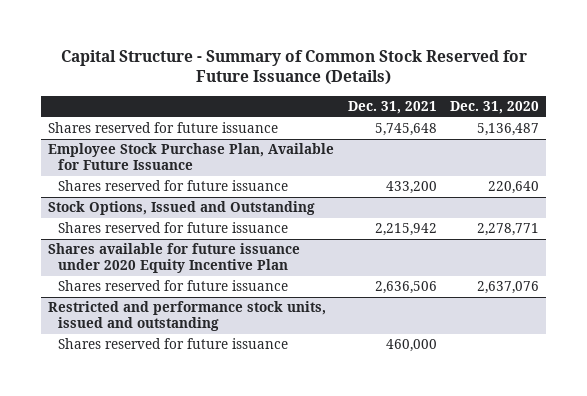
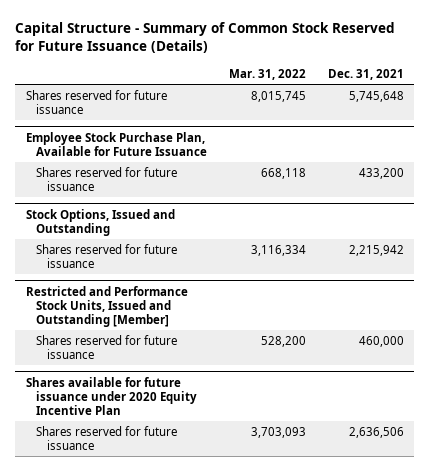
[450,100,540,114] Dec. 31, 2020 -> none
none -> [228,68,306,80] Mar. 31, 2022
none -> [25,285,188,327] Restricted and Performance Stock Units, Issued and Outstanding [Member]
none -> [36,334,178,359] Shares reserved for future issuance
[48,301,327,332] Restricted and performance stock units, issued and outstanding -> none
[58,338,289,350] Shares reserved for future issuance -> none

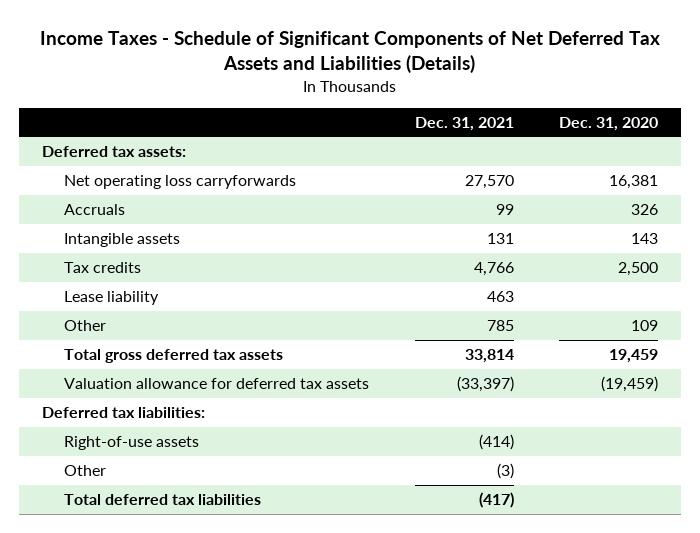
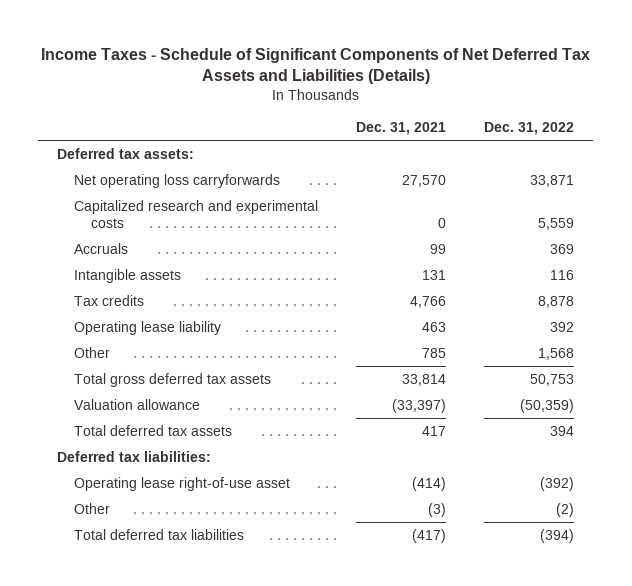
[558,116,658,131] Dec. 31, 2020 -> none
none -> [484,121,575,135] Dec. 31, 2022
none -> [74,199,319,229] Capitalized research and experimental costs
[64,291,160,306] Lease liability -> [74,320,222,335] Operating lease liability
[64,378,370,390] Valuation allowance for deferred tax assets -> [74,398,201,410] Valuation allowance
none -> [74,424,233,436] Total deferred tax assets
[64,436,200,451] Right-of-use assets -> [74,476,291,491] Operating lease right-of-use asset

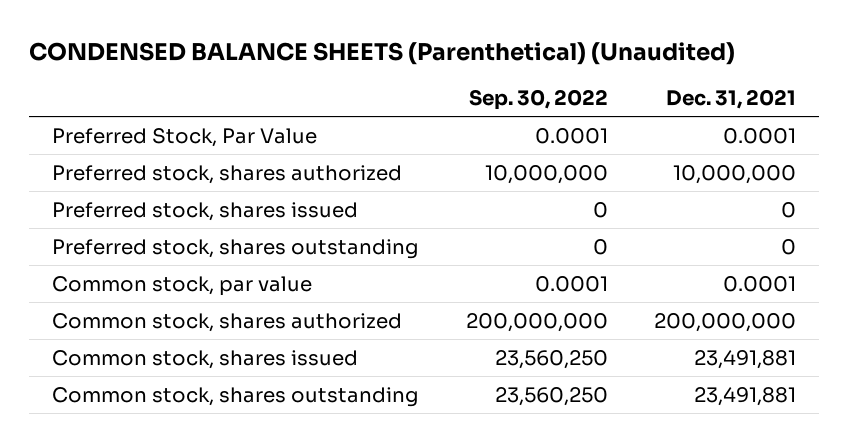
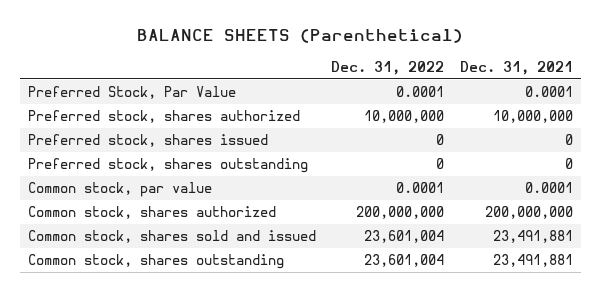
[28,41,735,65] CONDENSED BALANCE SHEETS (Parenthetical) (Unaudited) -> [137,28,464,43] BALANCE SHEETS (Parenthetical)
[468,88,608,110] Sep. 30, 2022 -> none
none -> [331,60,445,75] Dec. 31, 2022
[52,349,359,369] Common stock, shares issued -> [27,230,316,244] Common stock, shares sold and issued

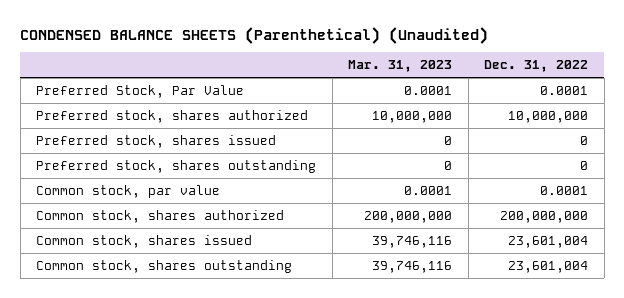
[137,28,464,43] BALANCE SHEETS (Parenthetical) -> [20,26,489,44] CONDENSED BALANCE SHEETS (Parenthetical) (Unaudited)
[459,60,573,75] Dec. 31, 2021 -> none
none -> [348,60,453,73] Mar. 31, 2023
[27,230,316,244] Common stock, shares sold and issued -> [36,234,253,248] Common stock, shares issued

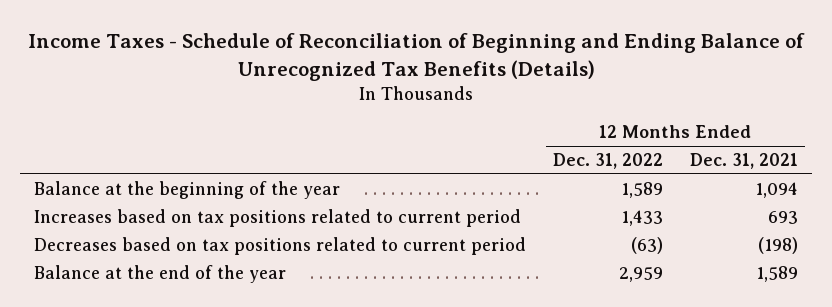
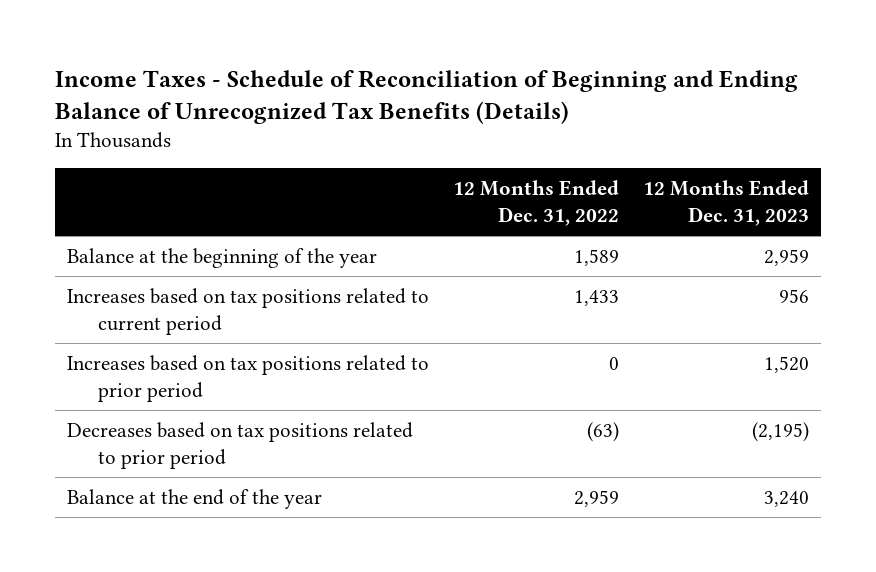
[689,153,798,170] Dec. 31, 2021 -> none
none -> [643,180,810,226] 12 Months Ended Dec. 31, 2023
none -> [66,354,429,402] Increases based on tax positions related to prior period
[33,237,526,256] Decreases based on tax positions related to current period -> [66,421,413,469] Decreases based on tax positions related to prior period

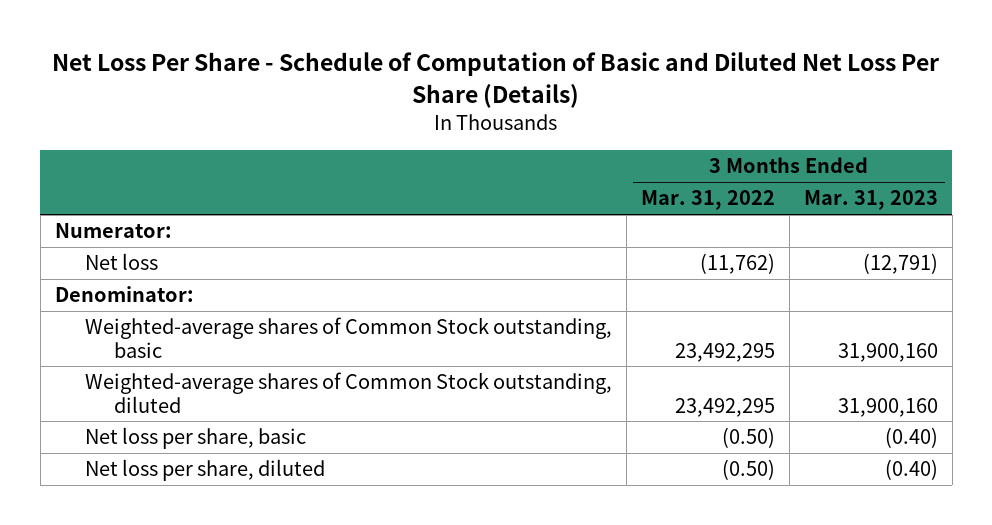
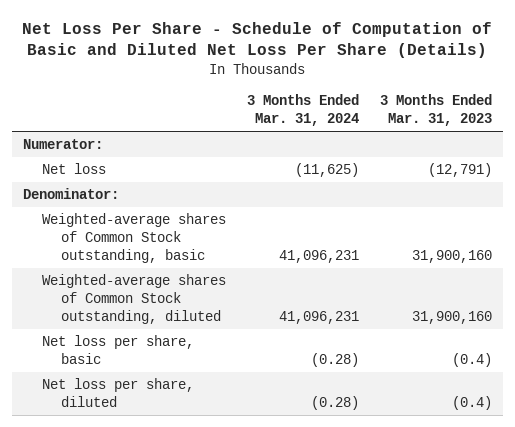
[640,190,775,211] Mar. 31, 2022 -> none
none -> [246,94,359,126] 3 Months Ended Mar. 31, 2024
[884,427,938,449] (0.40) -> [452,352,493,367] (0.4)
[884,459,938,481] (0.40) -> [452,395,493,410] (0.4)

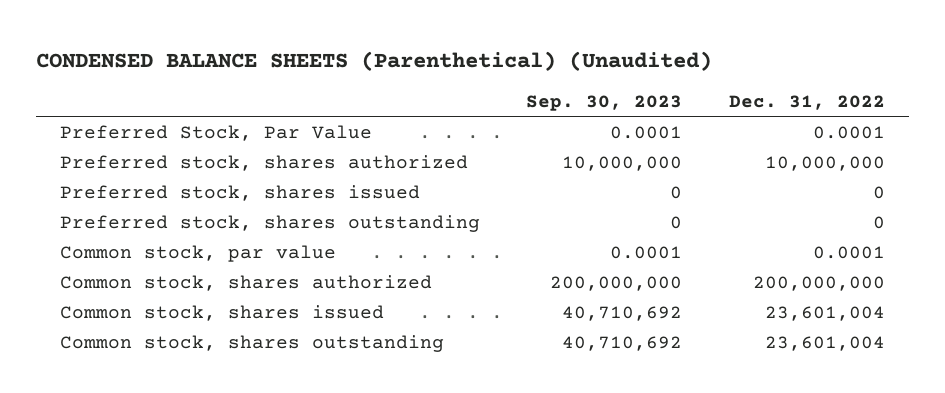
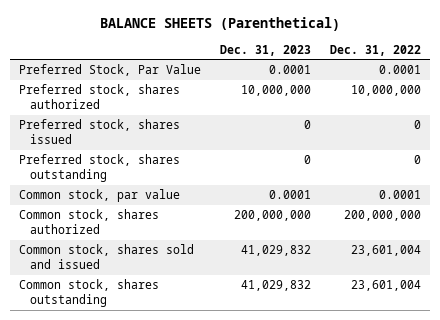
[36,50,713,71] CONDENSED BALANCE SHEETS (Parenthetical) (Unaudited) -> [99,16,340,31] BALANCE SHEETS (Parenthetical)
[526,94,683,111] Sep. 30, 2023 -> none
none -> [219,44,311,56] Dec. 31, 2023
[59,304,384,321] Common stock, shares issued -> [19,244,195,270] Common stock, shares sold and issued

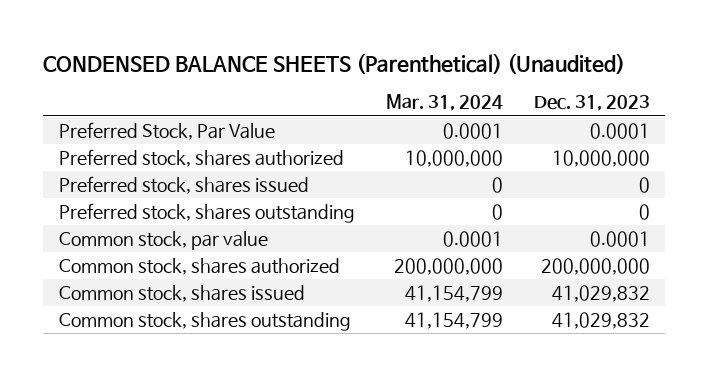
[99,16,340,31] BALANCE SHEETS (Parenthetical) -> [43,52,626,74] CONDENSED BALANCE SHEETS (Parenthetical) (Unaudited)
[329,44,421,56] Dec. 31, 2022 -> none
none -> [385,94,503,112] Mar. 31, 2024
[19,244,195,270] Common stock, shares sold and issued -> [58,284,305,302] Common stock, shares issued

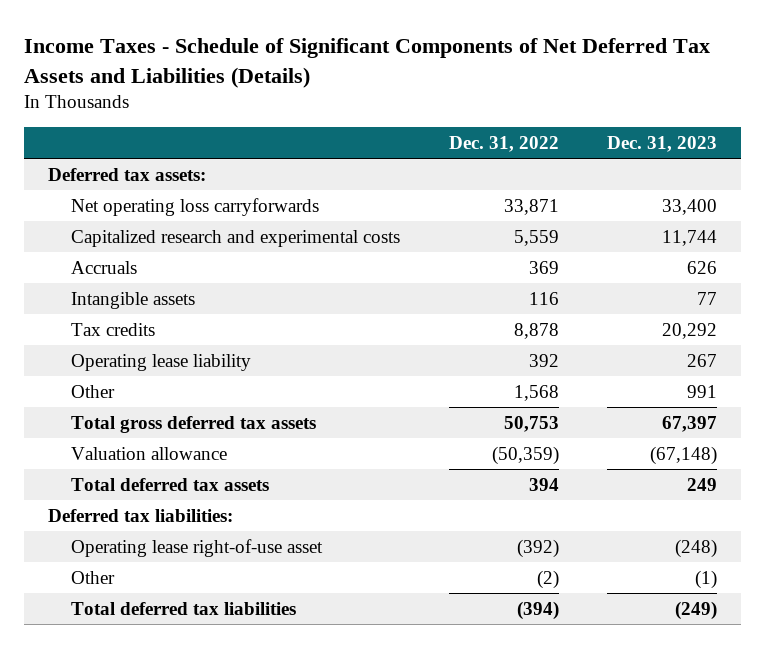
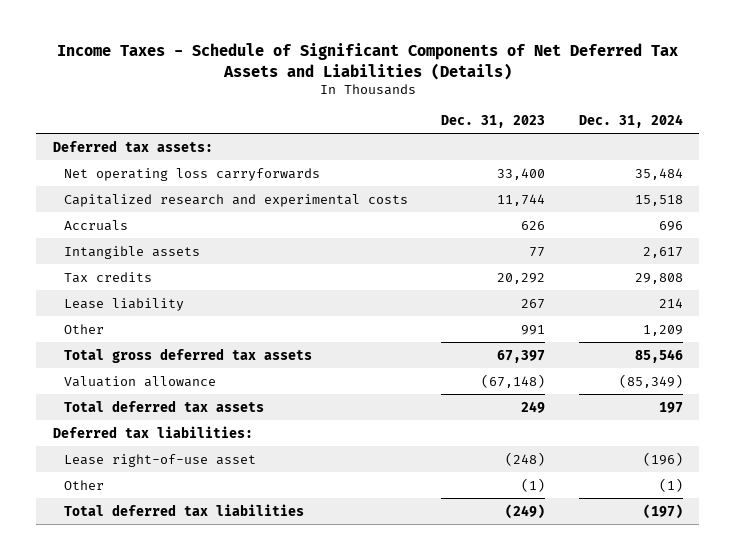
[448,135,559,152] Dec. 31, 2022 -> none
none -> [578,113,683,128] Dec. 31, 2024
[71,353,252,371] Operating lease liability -> [63,297,184,311] Lease liability
[71,538,324,557] Operating lease right-of-use asset -> [63,453,256,467] Lease right-of-use asset

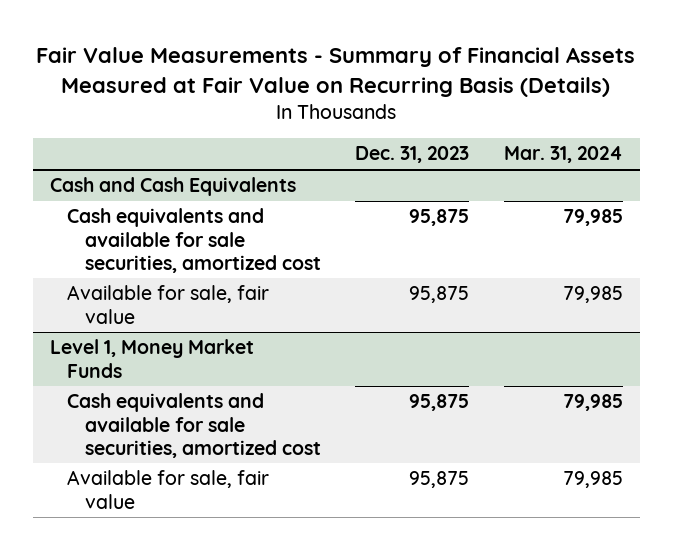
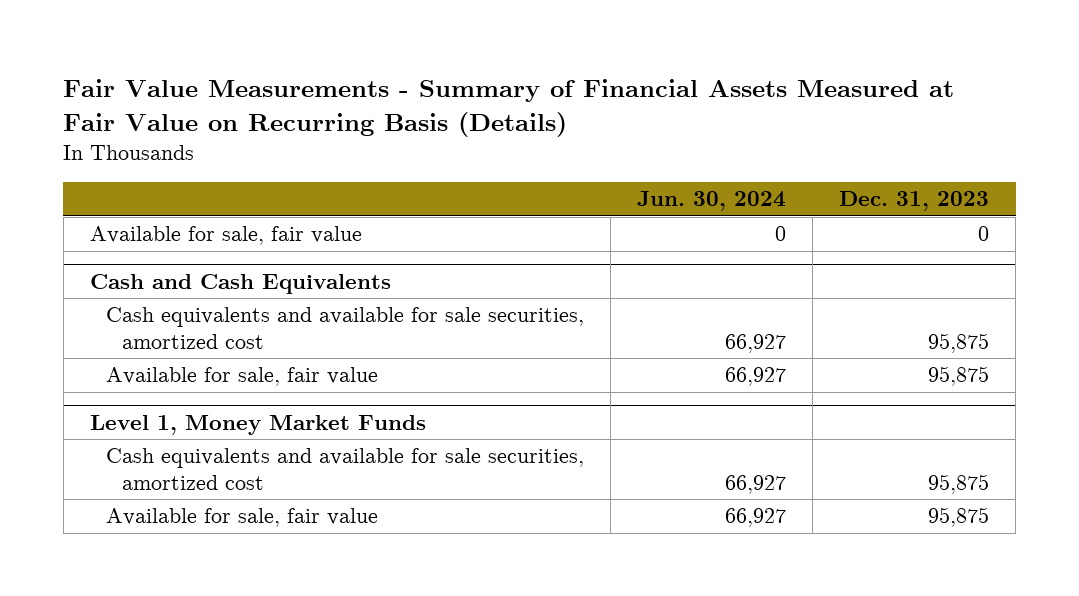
[503,146,623,164] Mar. 31, 2024 -> none
none -> [636,191,786,212] Jun. 30, 2024
none -> [89,226,362,246] Available for sale, fair value

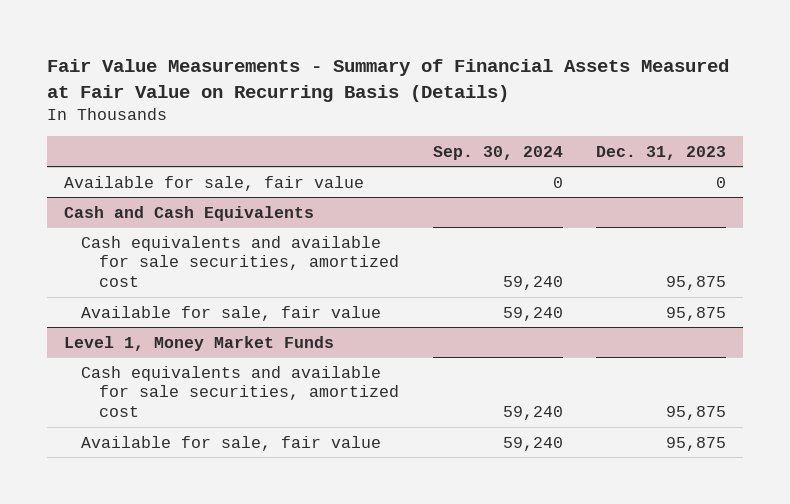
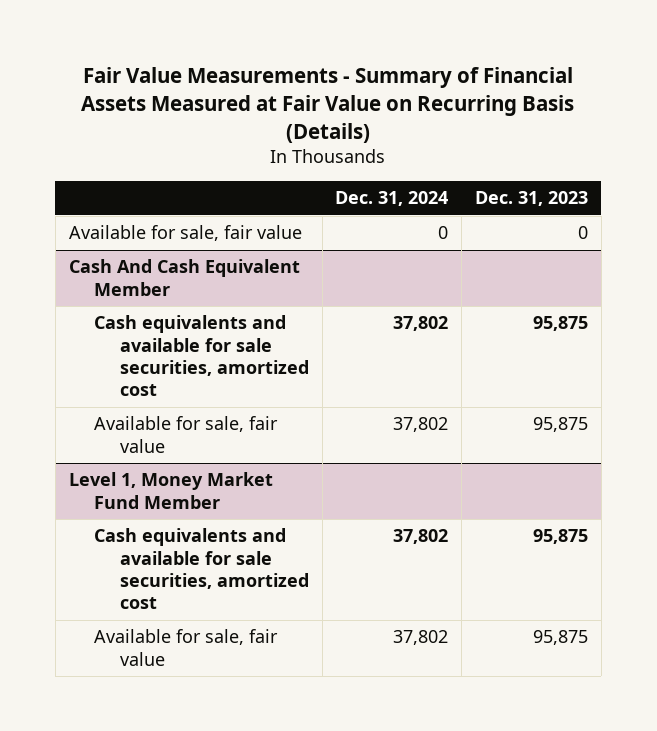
[432,145,563,160] Sep. 30, 2024 -> none
none -> [335,191,449,207] Dec. 31, 2024
[63,205,314,221] Cash and Cash Equivalents -> [68,259,300,296] Cash And Cash Equivalent Member
[63,335,334,351] Level 1, Money Market Funds -> [68,472,273,509] Level 1, Money Market Fund Member

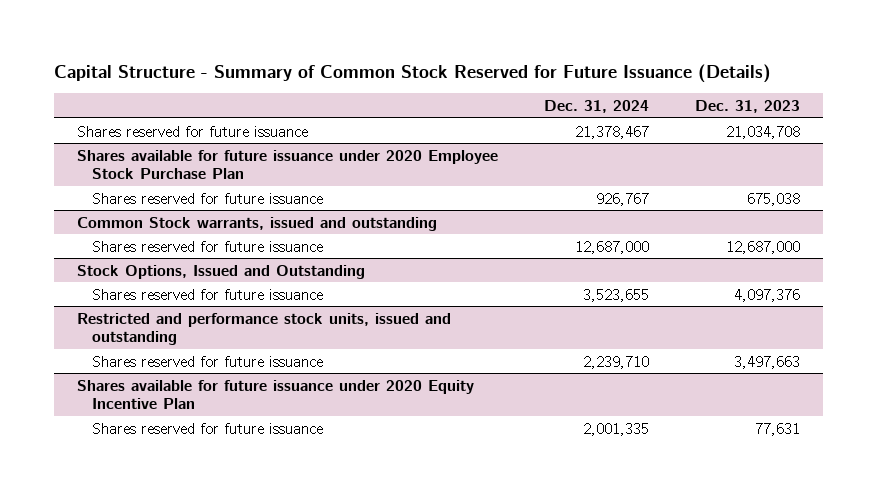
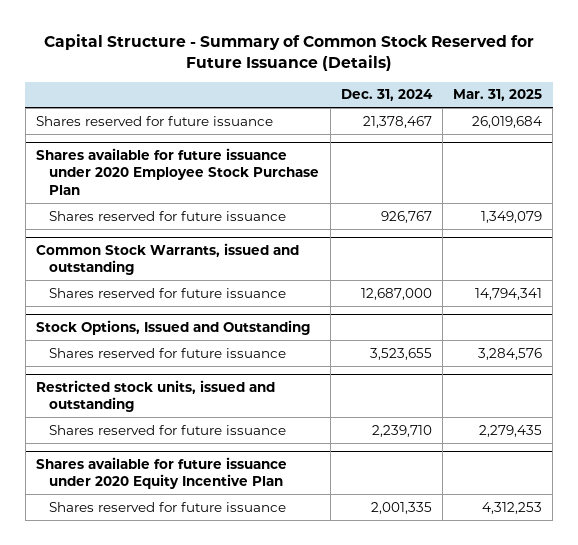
[695,99,801,113] Dec. 31, 2023 -> none
none -> [453,89,543,102] Mar. 31, 2025
[76,216,437,231] Common Stock warrants, issued and outstanding -> [36,243,300,276] Common Stock Warrants, issued and outstanding
[76,312,451,345] Restricted and performance stock units, issued and outstanding -> [36,380,276,413] Restricted stock units, issued and outstanding

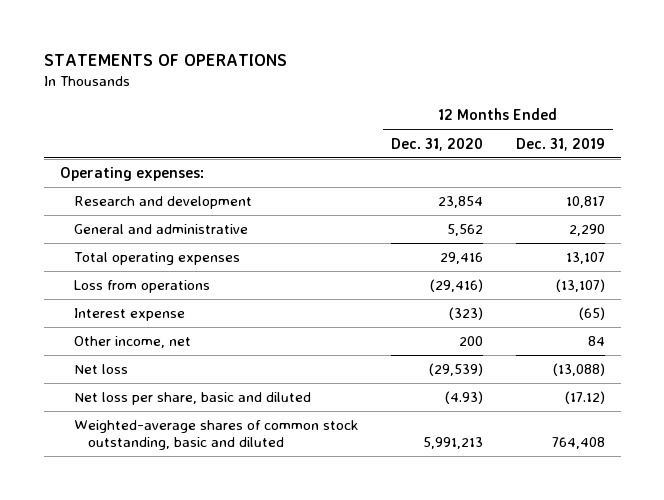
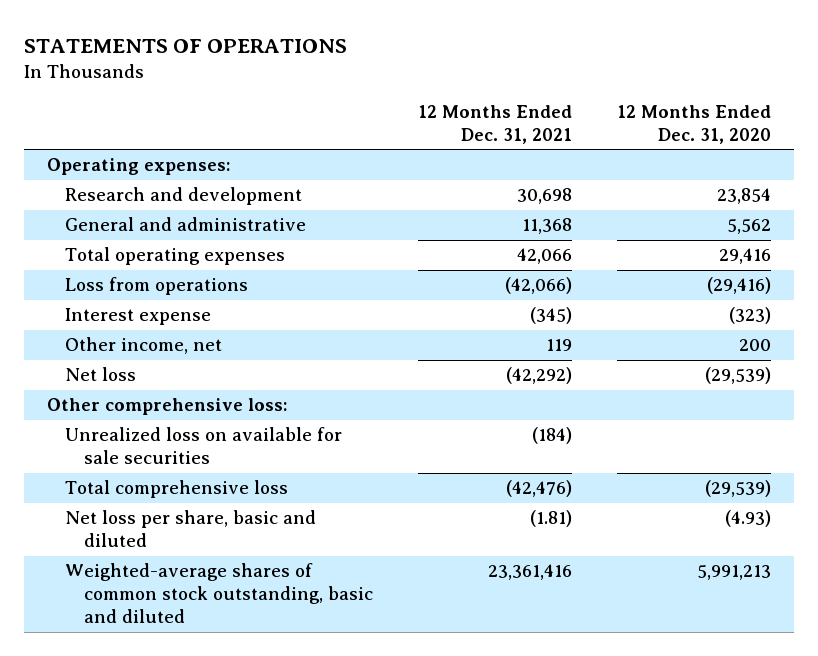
[515,137,605,151] Dec. 31, 2019 -> none
none -> [418,104,573,144] 12 Months Ended Dec. 31, 2021
none -> [46,398,288,416] Other comprehensive loss:
none -> [65,427,343,465] Unrealized loss on available for sale securities
none -> [65,480,289,499] Total comprehensive loss

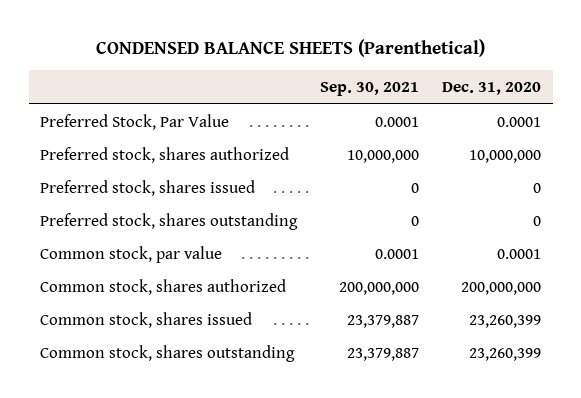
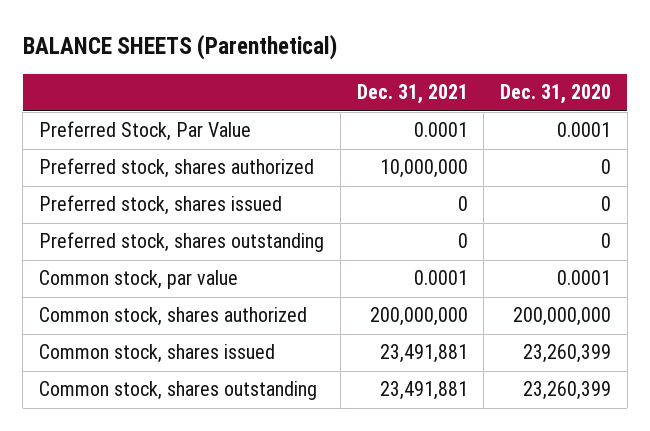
[95,39,485,58] CONDENSED BALANCE SHEETS (Parenthetical) -> [22,34,337,61] BALANCE SHEETS (Parenthetical)
[320,82,420,97] Sep. 30, 2021 -> none
none -> [356,84,468,105] Dec. 31, 2021
[469,149,542,163] 10,000,000 -> [600,159,611,175] 0

